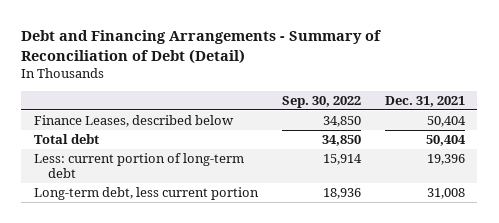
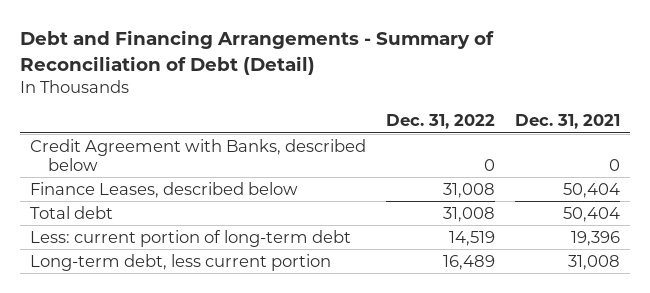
[281,95,361,108] Sep. 30, 2022 -> none
none -> [386,114,496,130] Dec. 31, 2022
none -> [30,138,367,171] Credit Agreement with Banks, described below

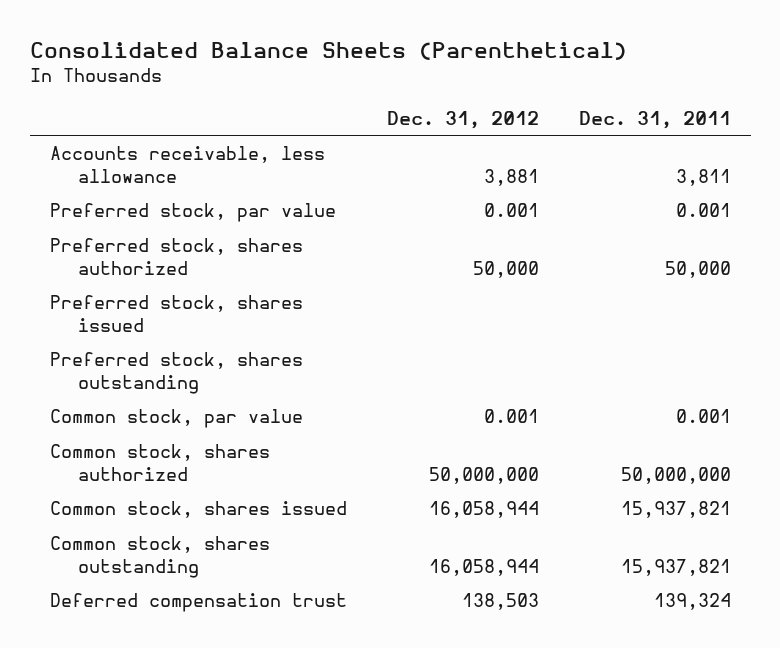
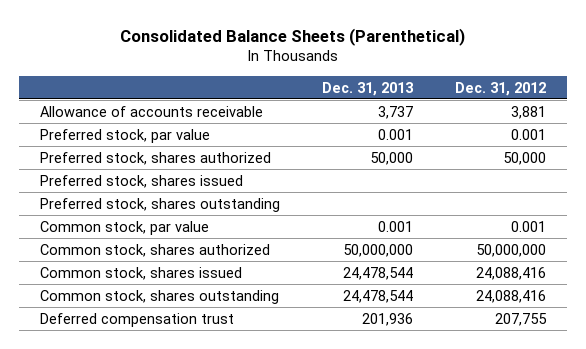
[578,110,731,129] Dec. 31, 2011 -> none
none -> [321,81,414,96] Dec. 31, 2013
[49,146,325,183] Accounts receivable, less allowance -> [39,105,263,117] Allowance of accounts receivable
[428,501,539,519] 16,058,944 -> [475,266,546,280] 24,088,416
[428,558,539,576] 16,058,944 -> [475,289,546,303] 24,088,416
[461,593,539,611] 138,503 -> [494,312,547,326] 207,755

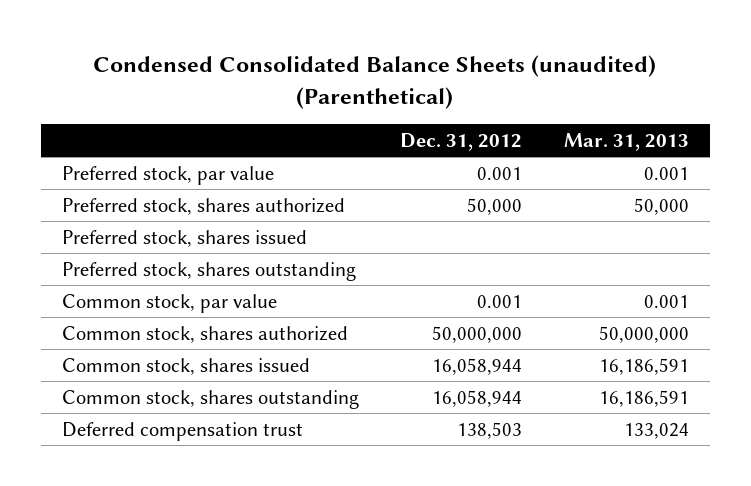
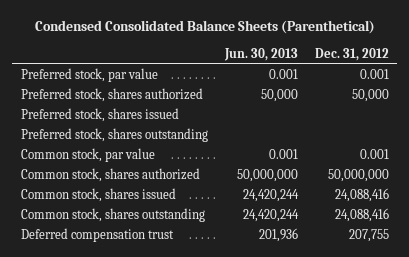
[93,55,657,109] Condensed Consolidated Balance Sheets (unaudited) (Parenthetical) -> [34,20,375,35] Condensed Consolidated Balance Sheets (Parenthetical)
[564,132,690,151] Mar. 31, 2013 -> none
none -> [223,47,298,61] Jun. 30, 2013
[432,357,523,375] 16,058,944 -> [334,188,389,203] 24,088,416
[432,389,523,407] 16,058,944 -> [334,208,389,223] 24,088,416
[457,421,523,439] 138,503 -> [348,229,389,243] 207,755

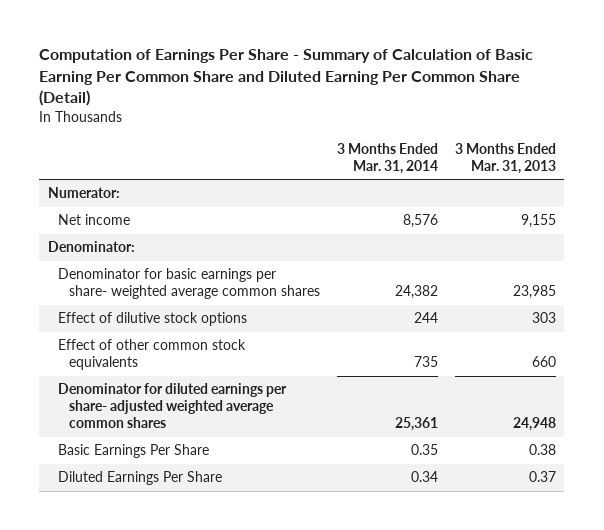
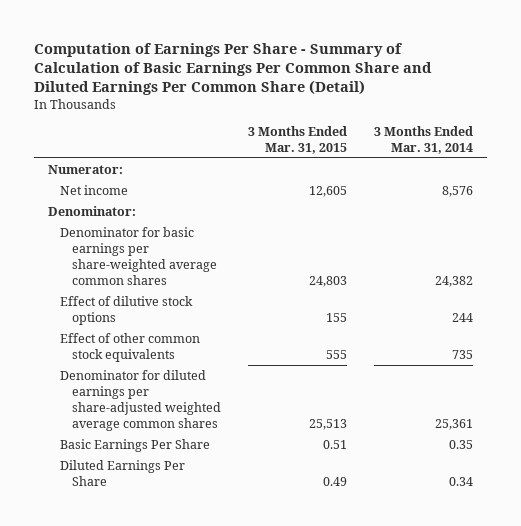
[39,49,534,107] Computation of Earnings Per Share - Summary of Calculation of Basic Earning Per Common Share and Diluted Earning Per Common Share (Detail) -> [34,42,433,96] Computation of Earnings Per Share - Summary of Calculation of Basic Earnings Per Common Share and Diluted Earnings Per Common Share (Detail)
[454,142,556,174] 3 Months Ended Mar. 31, 2013 -> none
none -> [247,126,347,155] 3 Months Ended Mar. 31, 2015
[58,268,320,300] Denominator for basic earnings per share- weighted average common shares -> [59,226,217,285] Denominator for basic earnings per share-weighted average common shares
[58,383,288,429] Denominator for diluted earnings per share- adjusted weighted average common shares -> [59,369,221,431] Denominator for diluted earnings per share-adjusted weighted average common shares

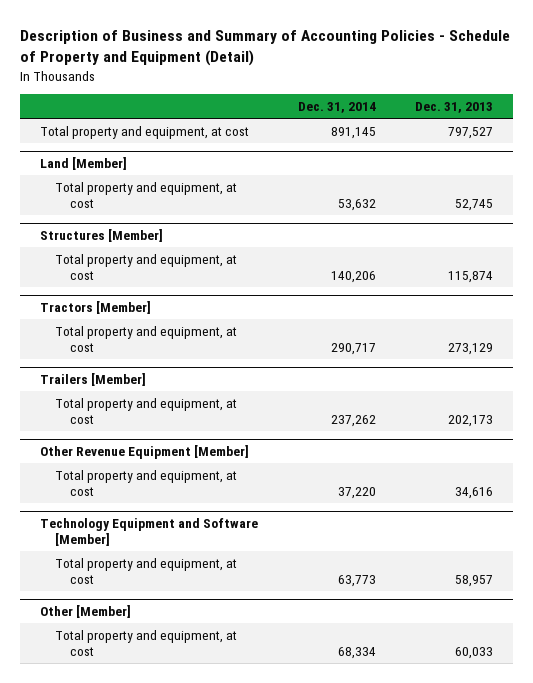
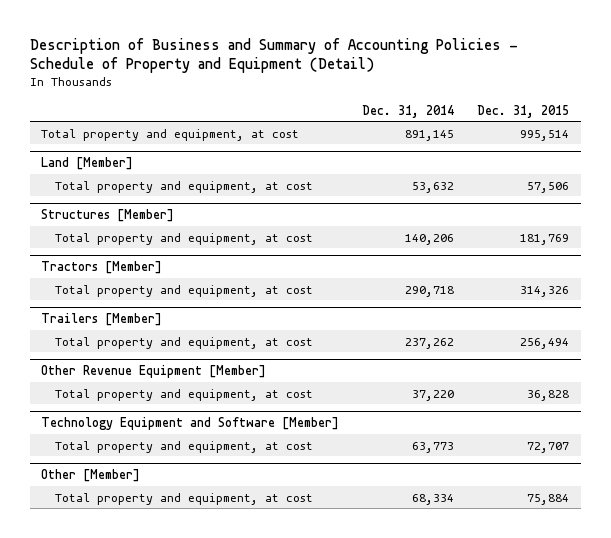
[415,102,494,114] Dec. 31, 2013 -> none
none -> [477,104,570,118] Dec. 31, 2015
[330,343,376,356] 290,717 -> [405,285,455,297] 290,718

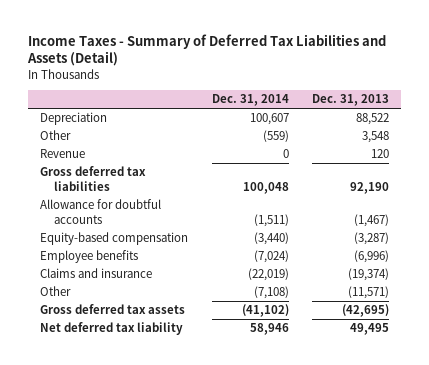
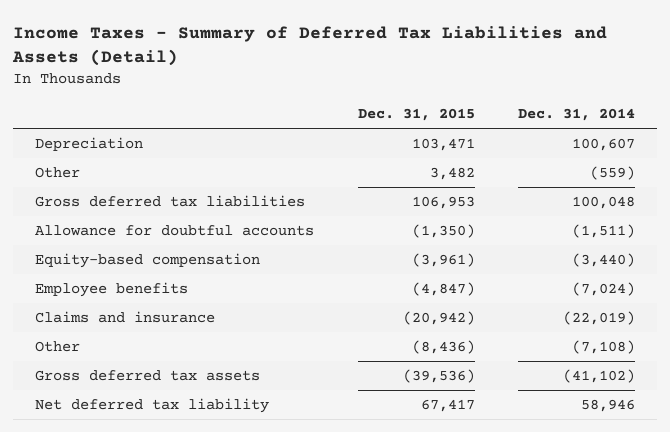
[312,94,390,107] Dec. 31, 2013 -> none
none -> [357,108,475,122] Dec. 31, 2015
[39,149,85,159] Revenue -> none

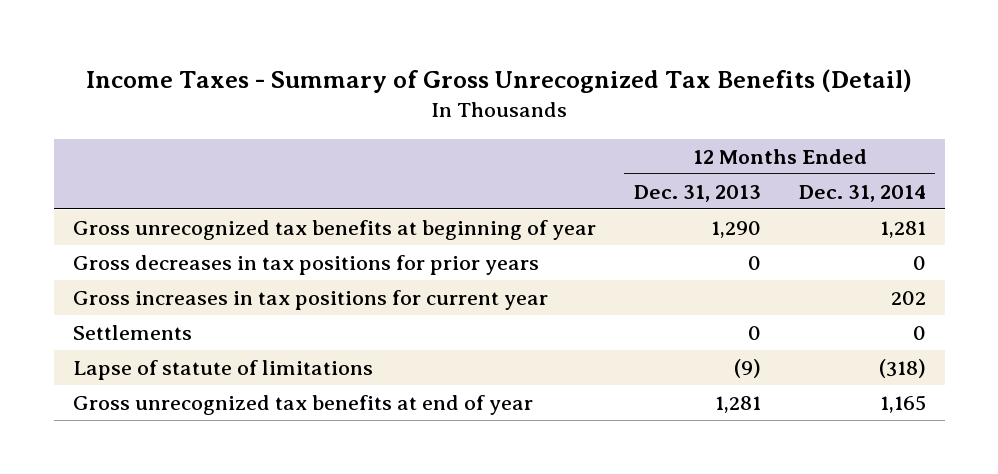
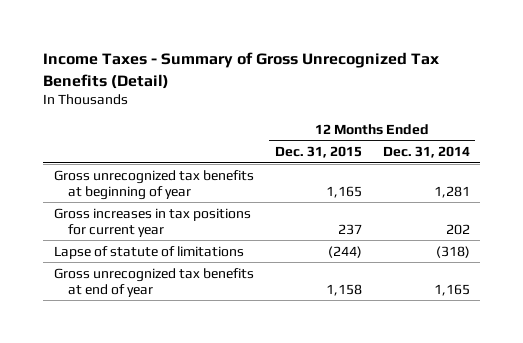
[633,184,761,202] Dec. 31, 2013 -> none
none -> [274,145,362,158] Dec. 31, 2015
[72,255,539,276] Gross decreases in tax positions for prior years -> none
[72,325,192,341] Settlements -> none

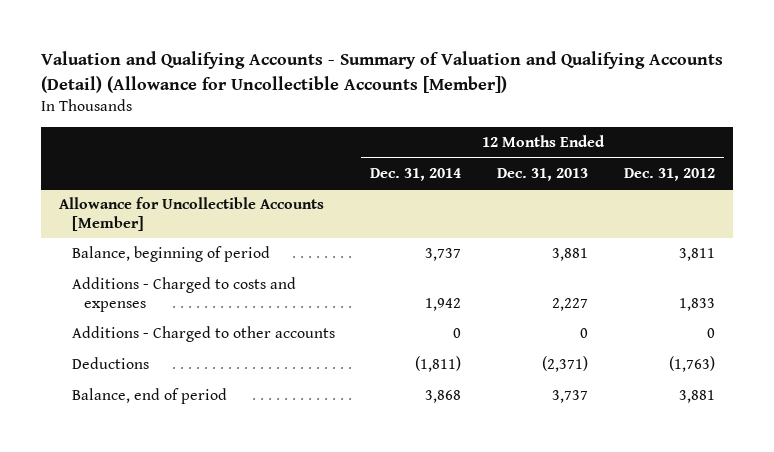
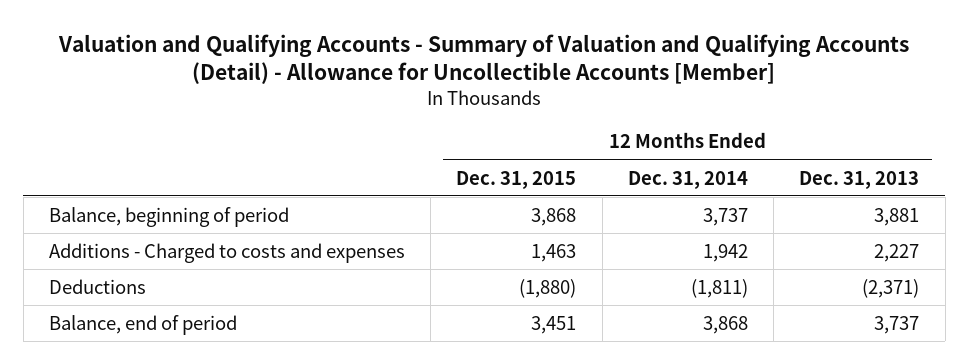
[40,51,723,93] Valuation and Qualifying Accounts - Summary of Valuation and Qualifying Accounts (Detail) (Allowance for Uncollectible Accounts [Member]) -> [58,33,910,85] Valuation and Qualifying Accounts - Summary of Valuation and Qualifying Accounts (Detail) - Allowance for Uncollectible Accounts [Member]
[624,167,716,181] Dec. 31, 2012 -> none
none -> [456,170,577,189] Dec. 31, 2015
[58,197,324,231] Allowance for Uncollectible Accounts [Member] -> none
[71,326,335,343] Additions - Charged to other accounts -> none

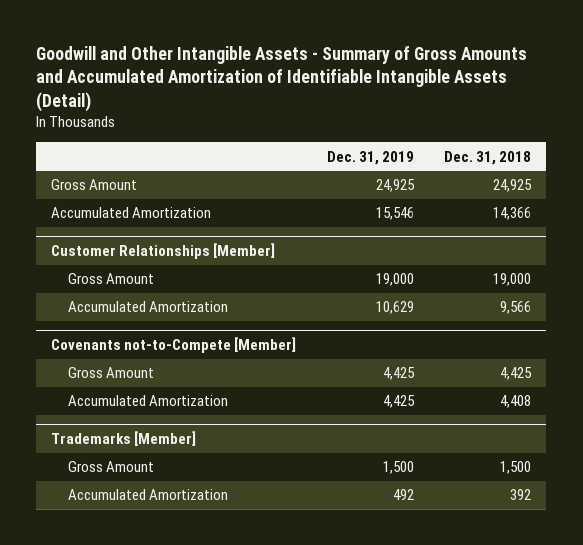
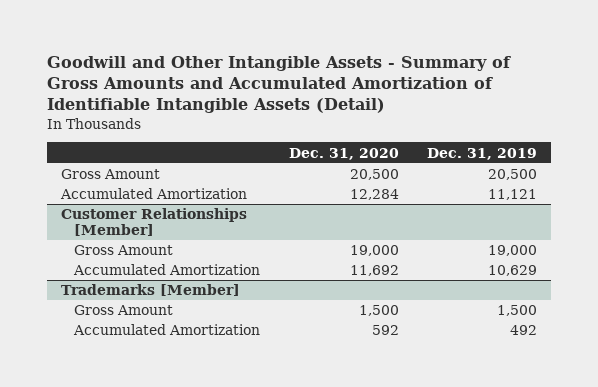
[444,150,532,165] Dec. 31, 2018 -> none
none -> [288,147,399,160] Dec. 31, 2020
[375,179,415,193] 24,925 -> [487,169,537,181] 20,500
[375,207,414,221] 15,546 -> [487,189,537,201] 11,121
[51,337,297,354] Covenants not-to-Compete [Member] -> none
[67,367,154,379] Gross Amount -> none
[67,395,228,407] Accumulated Amortization -> none

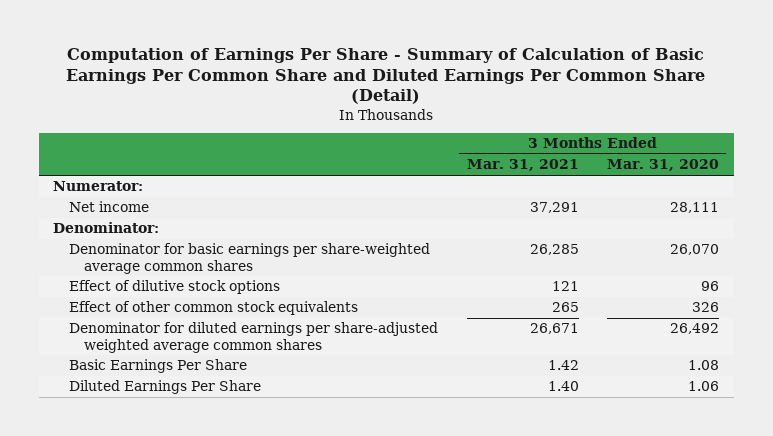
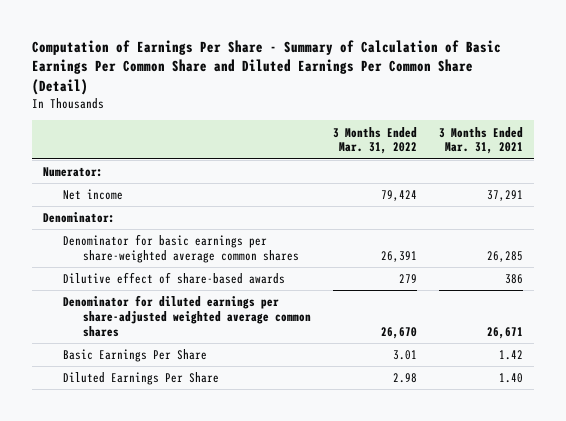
[607,159,720,172] Mar. 31, 2020 -> none
none -> [332,126,417,155] 3 Months Ended Mar. 31, 2022
[68,301,358,316] Effect of other common stock equivalents -> none
[68,280,280,295] Effect of dilutive stock options -> [62,272,285,285] Dilutive effect of share-based awards
[551,281,579,292] 121 -> [504,274,523,285] 386

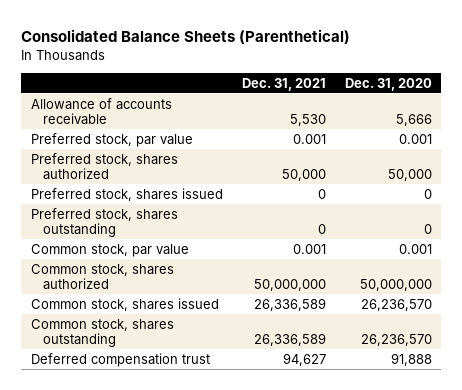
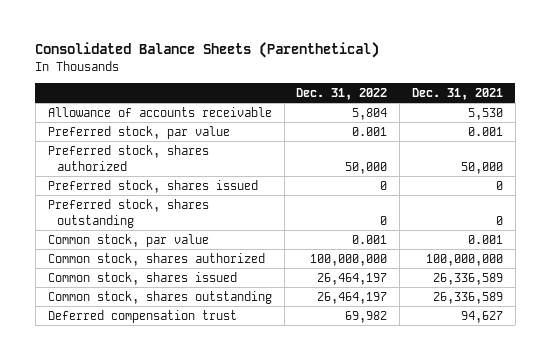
[344,77,432,91] Dec. 31, 2020 -> none
none -> [296,88,388,101] Dec. 31, 2022
[253,279,326,292] 50,000,000 -> [426,253,504,266] 100,000,000

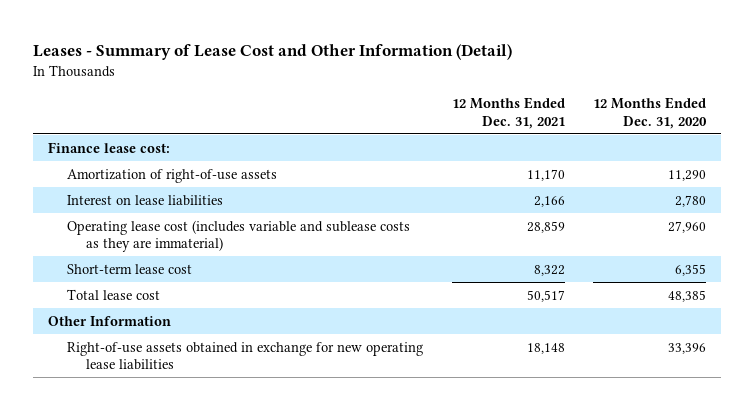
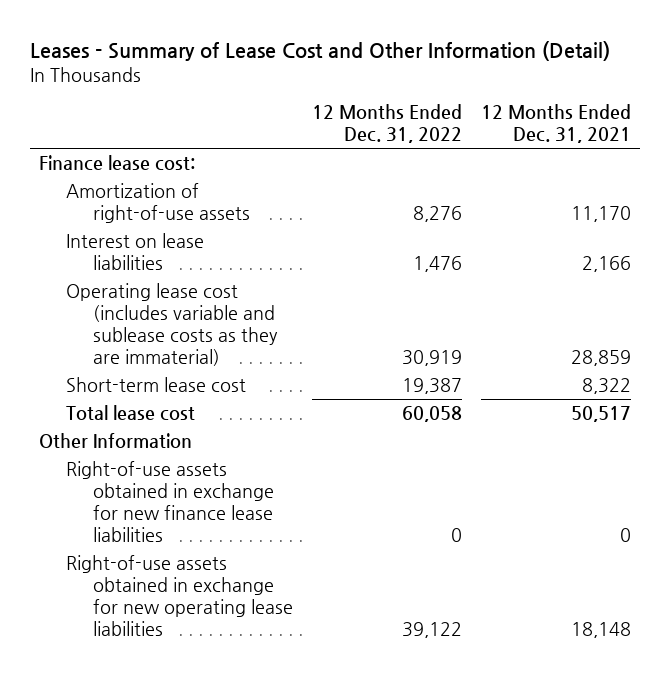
[593,97,708,129] 12 Months Ended Dec. 31, 2020 -> none
none -> [312,104,463,144] 12 Months Ended Dec. 31, 2022
none -> [66,461,275,543] Right-of-use assets obtained in exchange for new finance lease liabilities

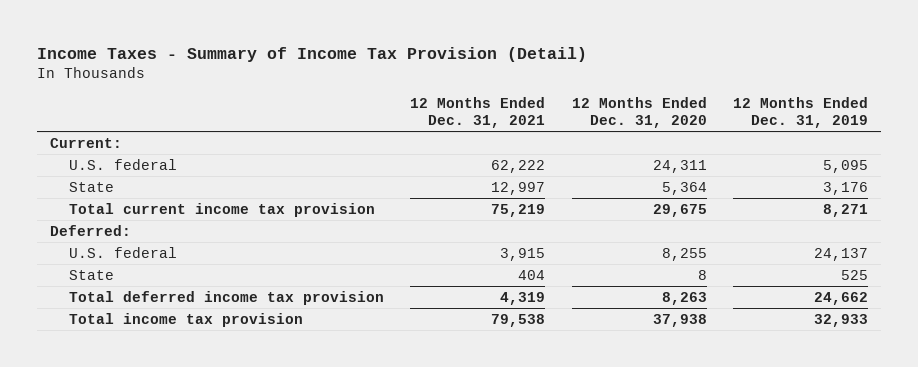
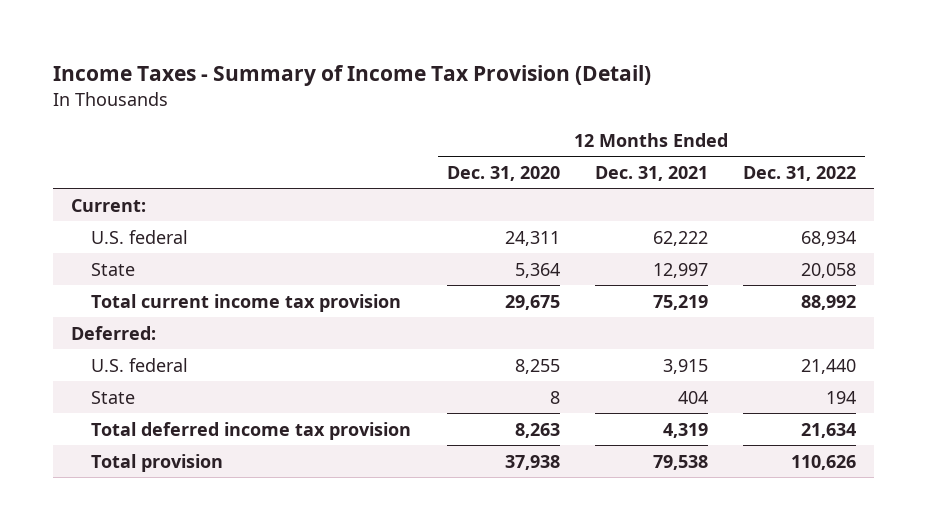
[733,97,869,128] 12 Months Ended Dec. 31, 2019 -> none
none -> [742,165,856,181] Dec. 31, 2022
[69,312,304,327] Total income tax provision -> [91,453,224,472] Total provision

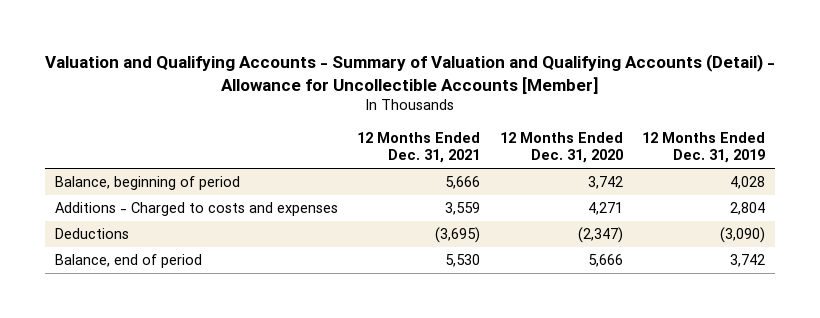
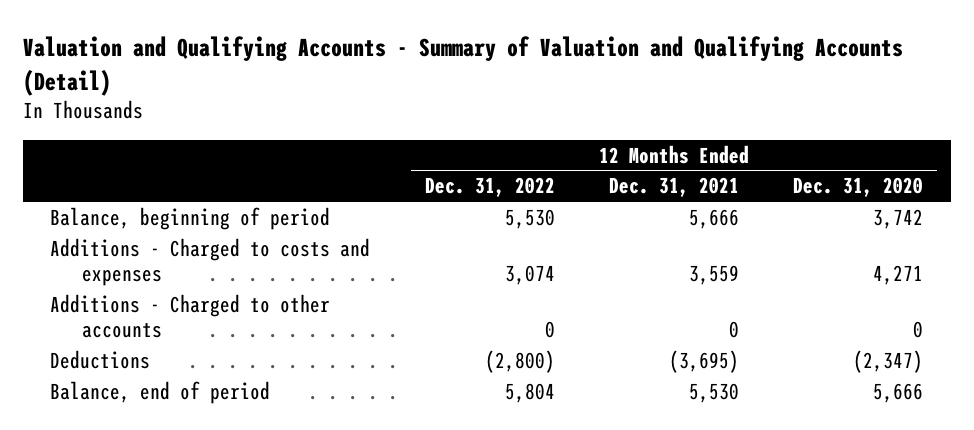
[45,53,776,94] Valuation and Qualifying Accounts - Summary of Valuation and Qualifying Accounts (Detail) - Allowance for Uncollectible Accounts [Member] -> [23,36,904,96] Valuation and Qualifying Accounts - Summary of Valuation and Qualifying Accounts (Detail)
[642,132,766,164] 12 Months Ended Dec. 31, 2019 -> none
none -> [424,177,555,198] Dec. 31, 2022
none -> [50,293,331,338] Additions - Charged to other accounts

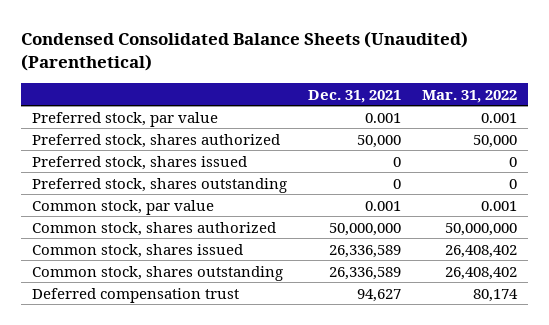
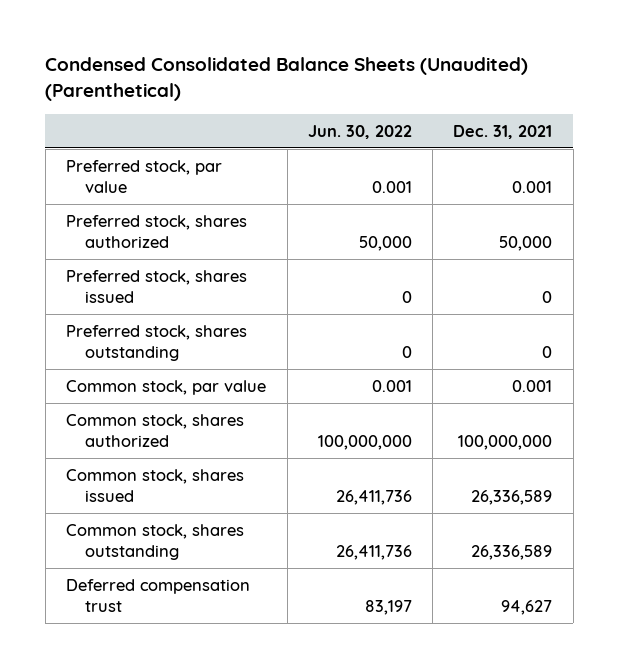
[422,89,518,103] Mar. 31, 2022 -> none
none -> [307,124,412,139] Jun. 30, 2022
[329,222,402,236] 50,000,000 -> [458,435,553,451] 100,000,000

